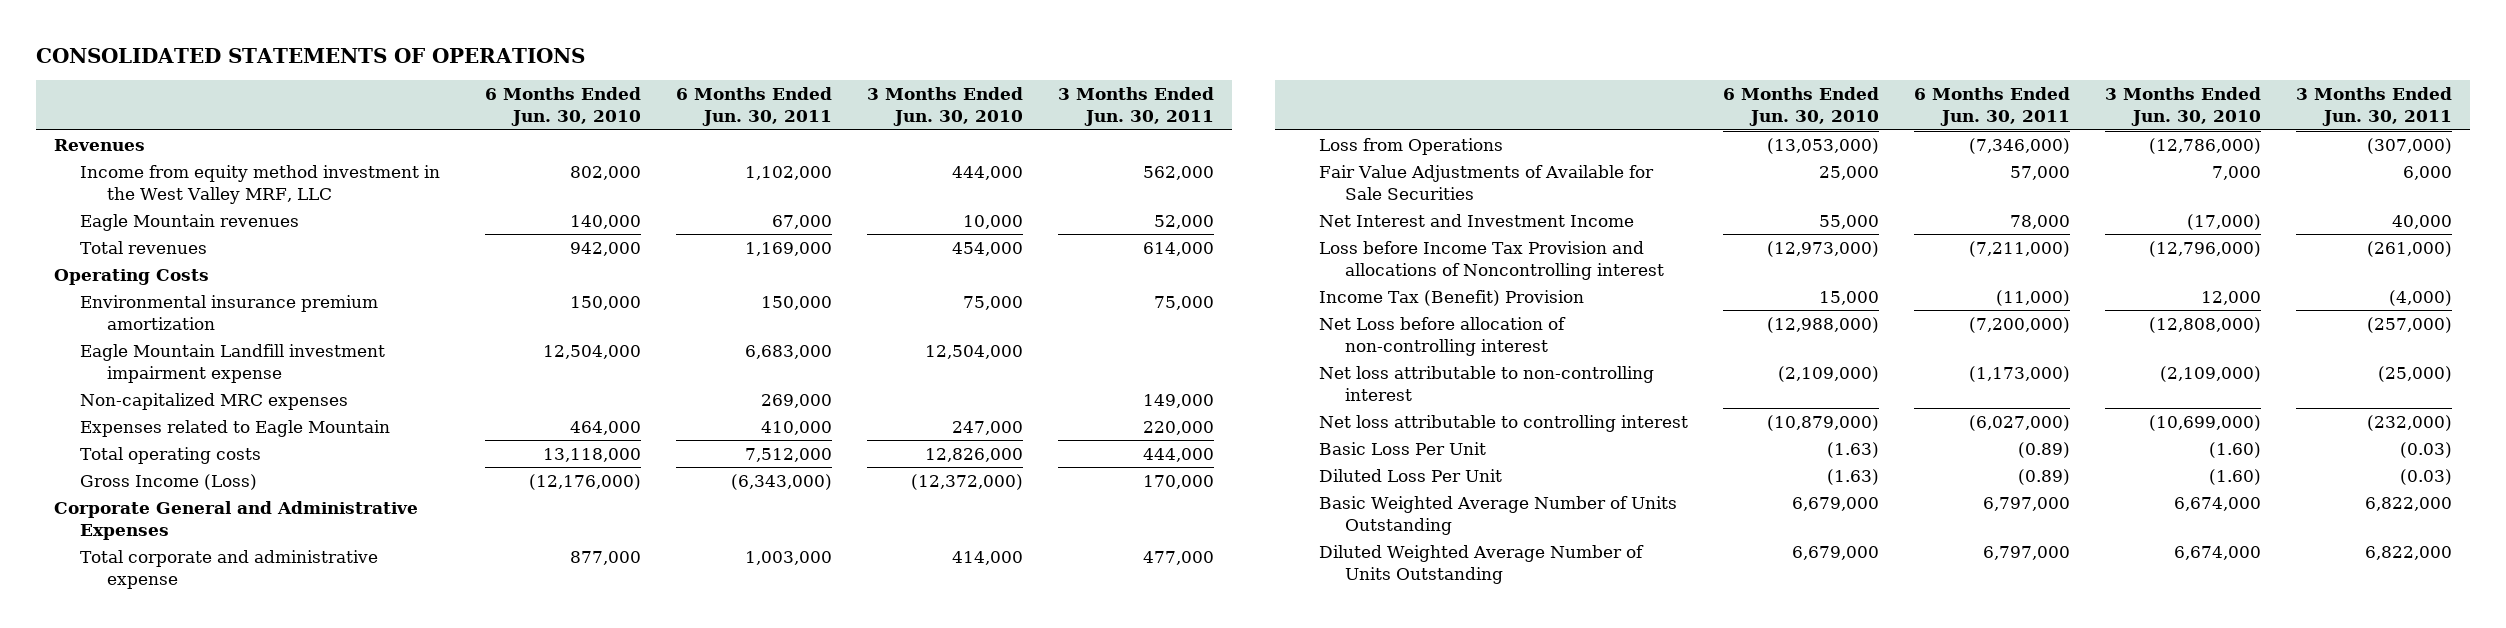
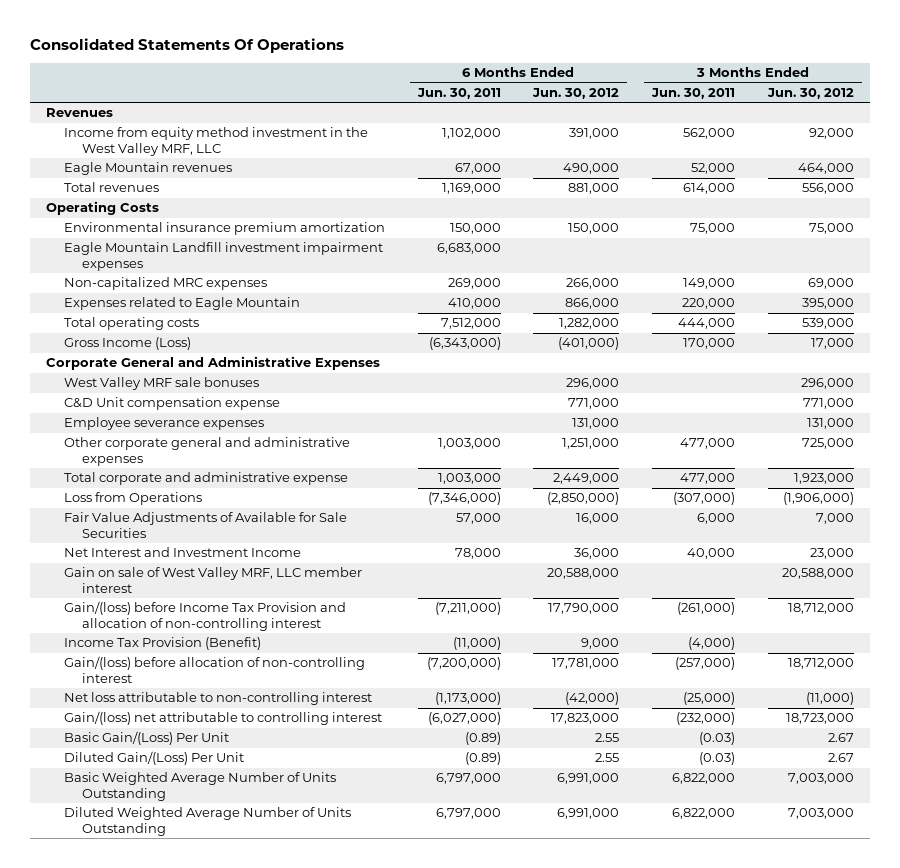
[36,48,586,64] CONSOLIDATED STATEMENTS OF OPERATIONS -> [29,37,344,53] Consolidated Statements Of Operations
[484,87,641,127] 6 Months Ended Jun. 30, 2010 -> none
[866,87,1023,127] 3 Months Ended Jun. 30, 2010 -> none
none -> [532,87,620,99] Jun. 30, 2012
none -> [766,87,854,99] Jun. 30, 2012
[80,343,386,383] Eagle Mountain Landfill investment impairment expense -> [64,242,384,271] Eagle Mountain Landfill investment impairment expenses
none -> [64,377,260,391] West Valley MRF sale bonuses
none -> [64,397,281,411] C&D Unit compensation expense
none -> [64,417,265,431] Employee severance expenses
none -> [64,437,351,466] Other corporate general and administrative expenses
none -> [64,567,363,593] Gain on sale of West Valley MRF, LLC member interest
[1318,240,1664,280] Loss before Income Tax Provision and allocations of Noncontrolling interest -> [64,601,347,631] Gain/(loss) before Income Tax Provision and allocation of non-controlling interest
[1318,289,1584,306] Income Tax (Benefit) Provision -> [64,637,262,651] Income Tax Provision (Benefit)
[1318,316,1566,356] Net Loss before allocation of non-controlling interest -> [64,656,366,683] Gain/(loss) before allocation of non-controlling interest
[1318,414,1688,432] Net loss attributable to controlling interest -> [64,711,383,726] Gain/(loss) net attributable to controlling interest
[1318,441,1486,455] Basic Loss Per Unit -> [64,731,230,746] Basic Gain/(Loss) Per Unit
[1318,468,1502,482] Diluted Loss Per Unit -> [64,751,245,766] Diluted Gain/(Loss) Per Unit

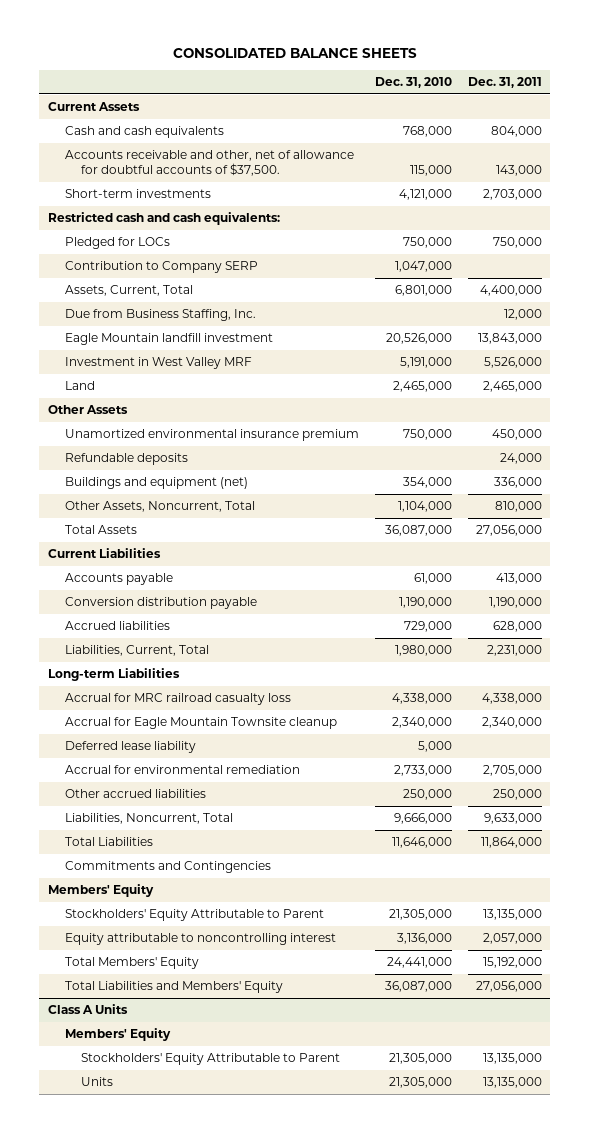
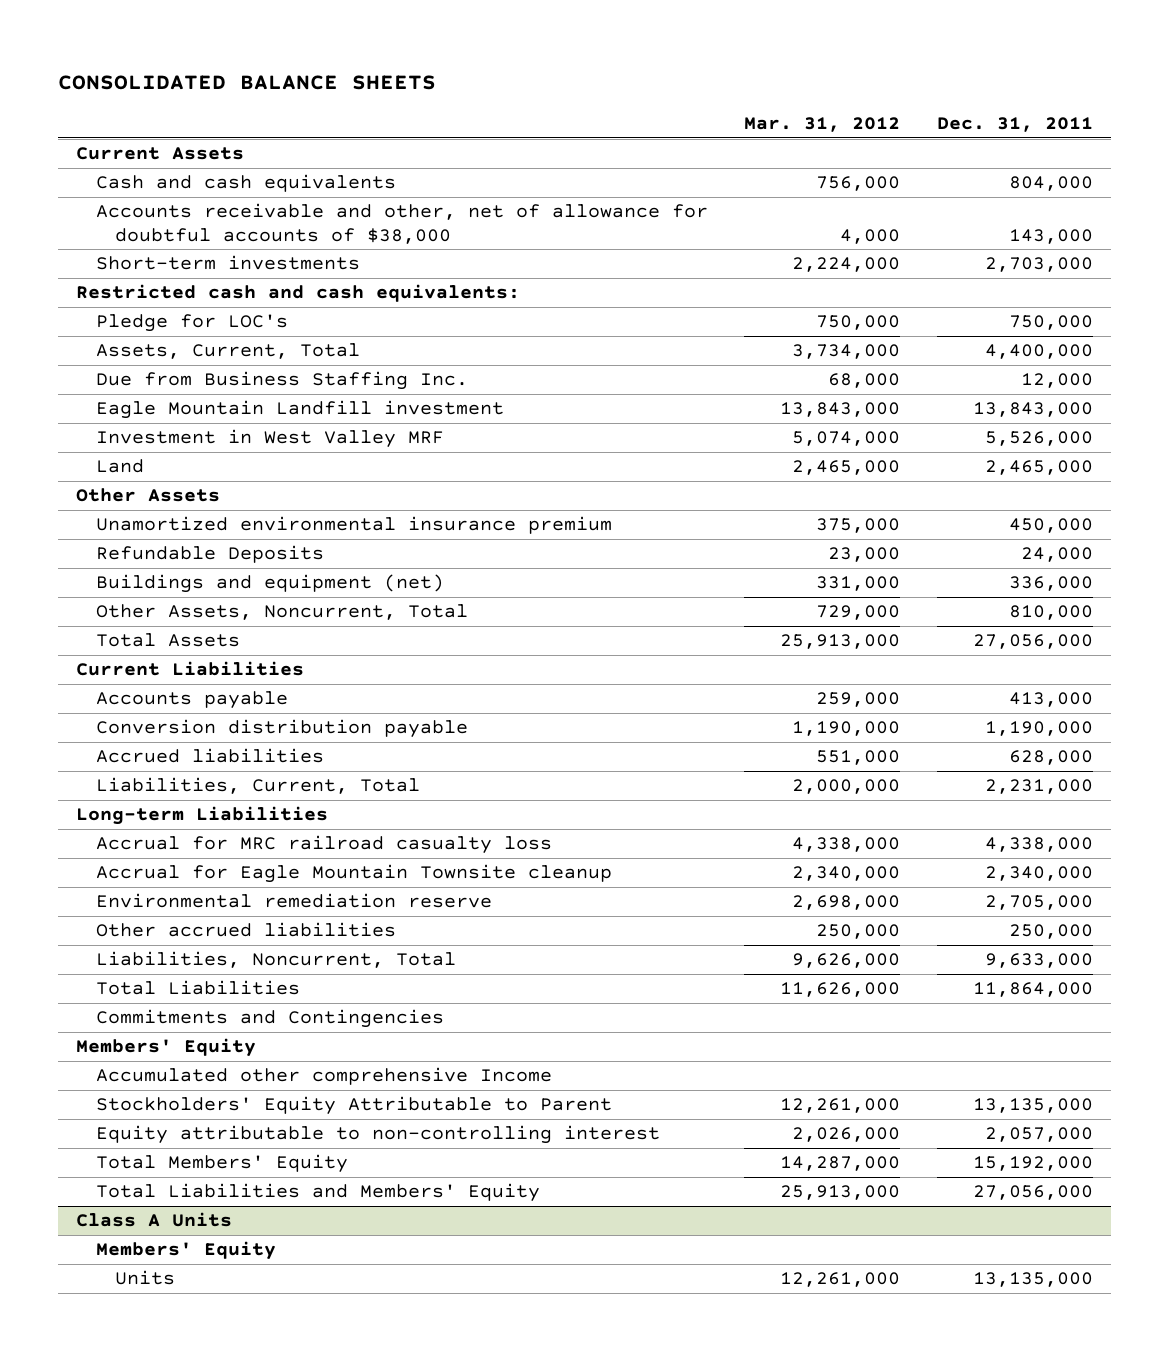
[374,76,452,88] Dec. 31, 2010 -> none
none -> [744,117,901,133] Mar. 31, 2012
[64,150,354,177] Accounts receivable and other, net of allowance for doubtful accounts of $37,500. -> [95,203,708,244] Accounts receivable and other, net of allowance for doubtful accounts of $38,000
[64,261,258,274] Contribution to Company SERP -> none
[64,237,170,250] Pledged for LOCs -> [95,314,288,333] Pledge for LOC's
[64,309,256,322] Due from Business Staffing, Inc. -> [95,371,468,391] Due from Business Staffing Inc.
[64,333,273,346] Eagle Mountain landfill investment -> [95,400,504,420] Eagle Mountain Landfill investment
[64,453,188,466] Refundable deposits -> [95,545,324,564] Refundable Deposits
[64,741,196,754] Deferred lease liability -> none
[64,765,300,775] Accrual for environmental remediation -> [95,893,492,909] Environmental remediation reserve
none -> [95,1067,552,1086] Accumulated other comprehensive Income
[64,933,336,946] Equity attributable to noncontrolling interest -> [95,1125,660,1145] Equity attributable to non-controlling interest
[81,1053,341,1066] Stockholders' Equity Attributable to Parent -> none

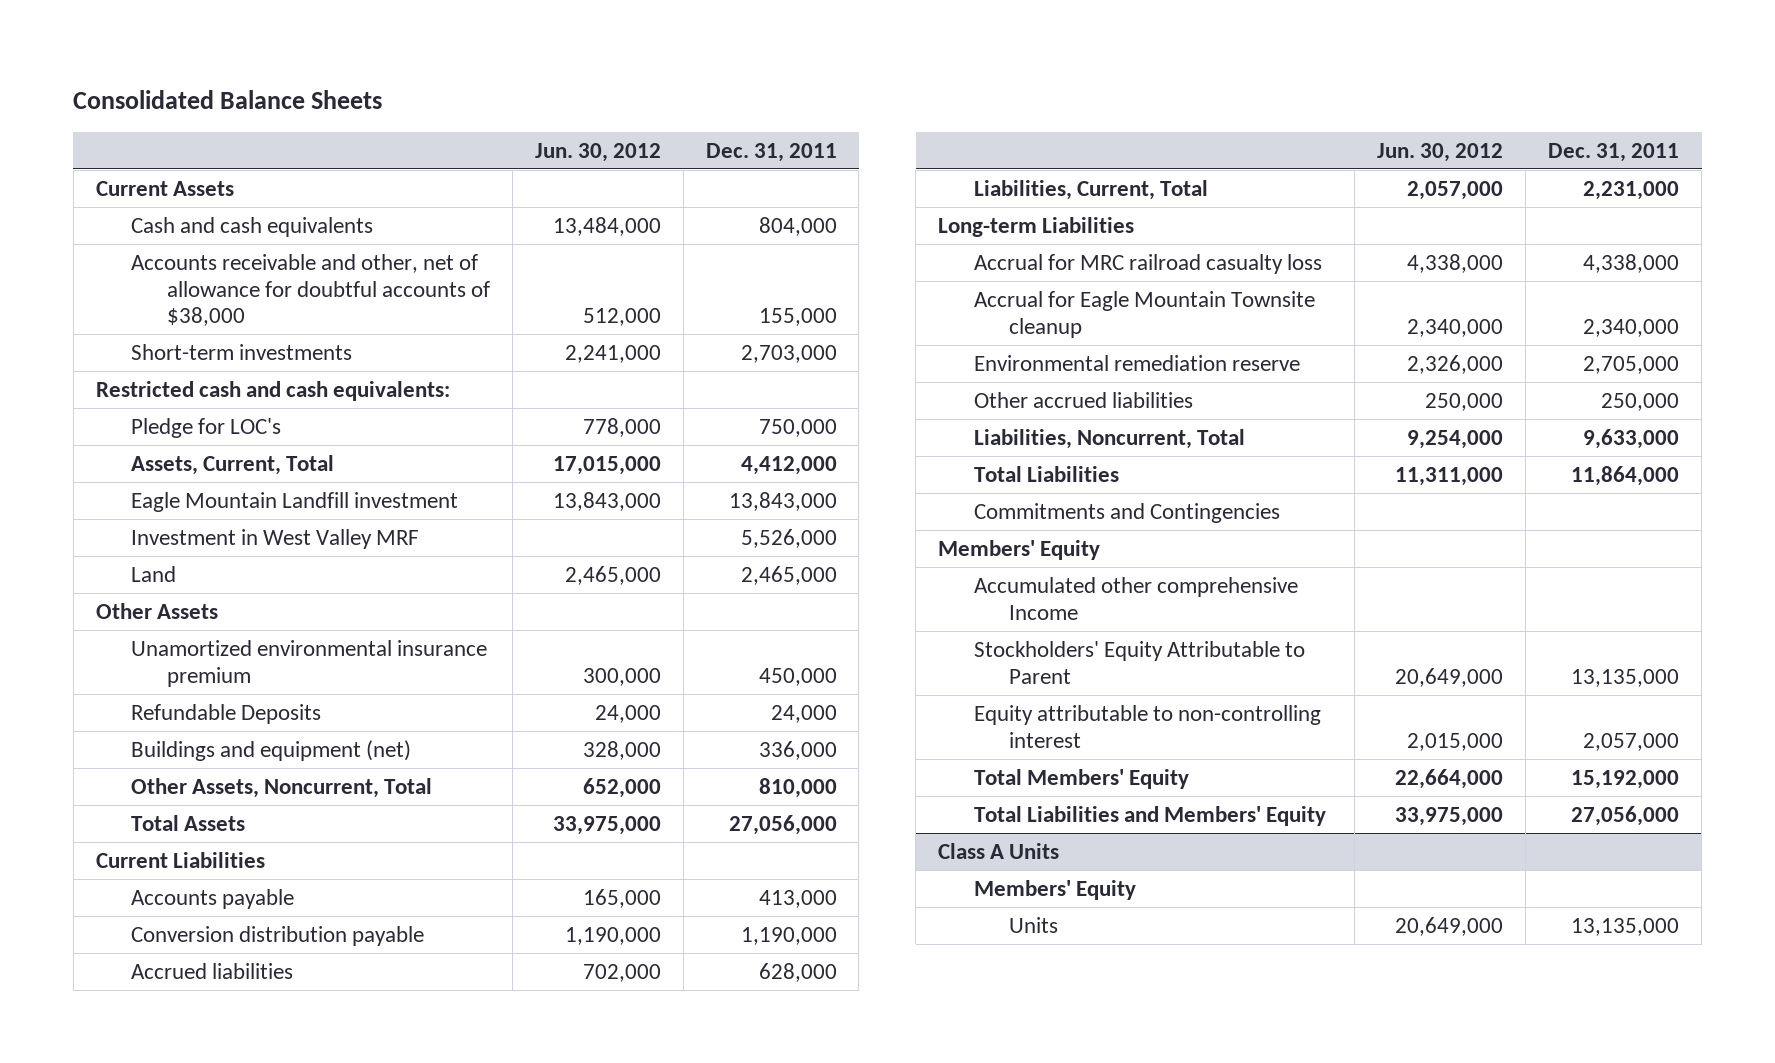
[57,74,436,90] CONSOLIDATED BALANCE SHEETS -> [73,89,383,109] Consolidated Balance Sheets
[744,117,901,133] Mar. 31, 2012 -> none
none -> [534,142,661,162] Jun. 30, 2012
[1008,228,1093,244] 143,000 -> [758,308,837,327] 155,000
[95,371,468,391] Due from Business Staffing Inc. -> none
[984,344,1093,360] 4,400,000 -> [740,456,837,476] 4,412,000

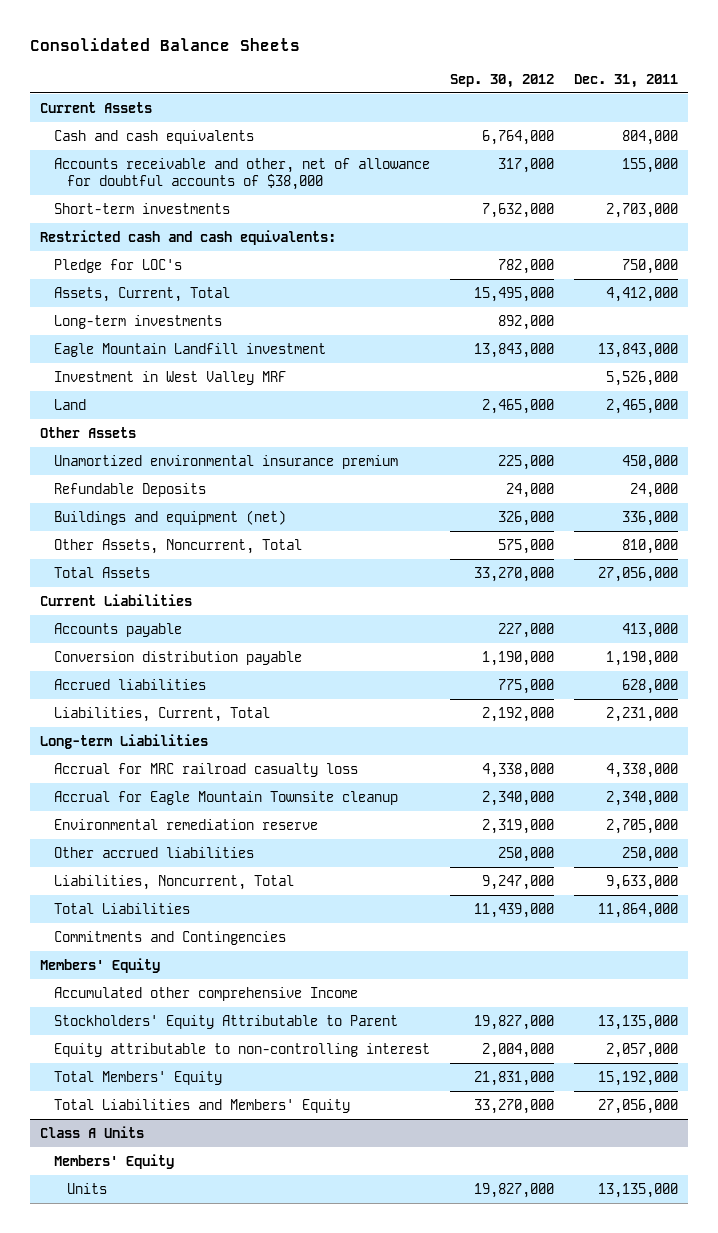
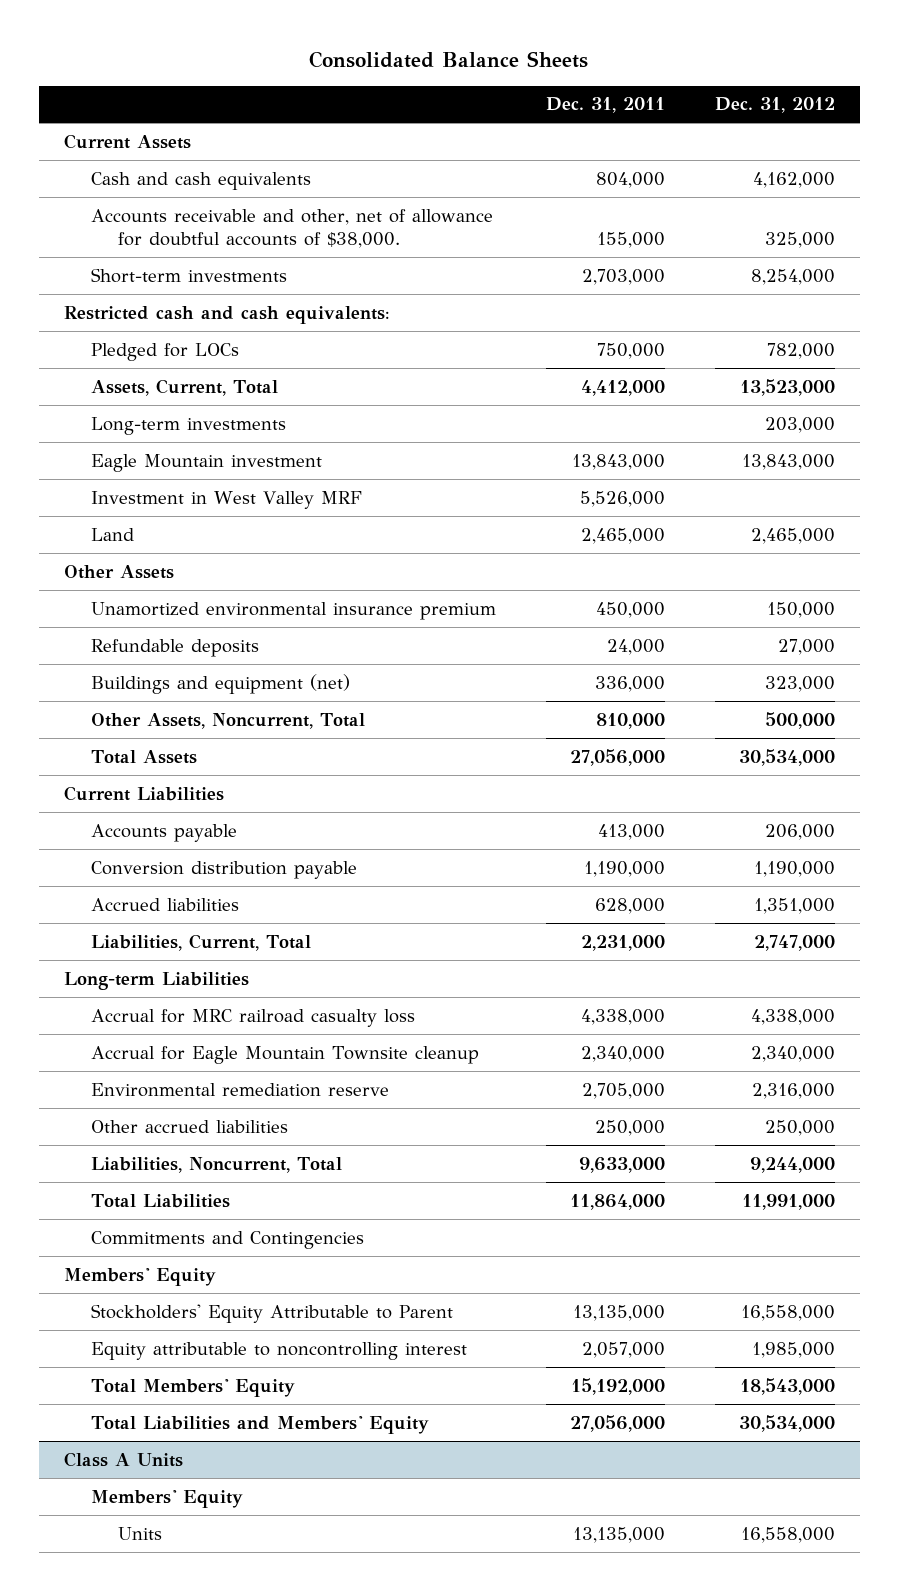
[449,73,554,88] Sep. 30, 2012 -> none
none -> [714,97,835,114] Dec. 31, 2012
[53,157,430,191] Accounts receivable and other, net of allowance for doubtful accounts of $38,000 -> [90,208,493,248] Accounts receivable and other, net of allowance for doubtful accounts of $38,000.
[53,258,182,273] Pledge for LOC's -> [90,342,239,361] Pledged for LOCs
[53,342,326,357] Eagle Mountain Landfill investment -> [90,453,322,472] Eagle Mountain investment
[53,482,206,497] Refundable Deposits -> [90,638,259,657] Refundable deposits
[53,986,358,1001] Accumulated other comprehensive Income -> none
[53,1042,430,1057] Equity attributable to non-controlling interest -> [90,1341,467,1360] Equity attributable to noncontrolling interest

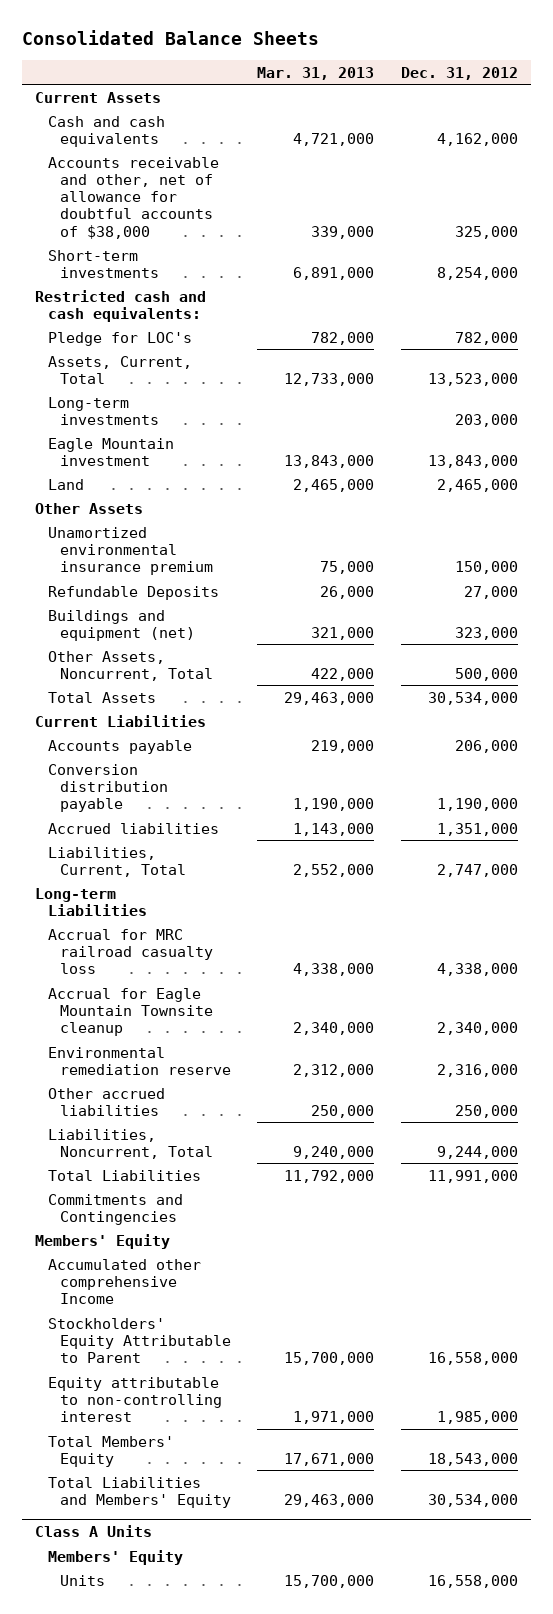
[545,97,665,114] Dec. 31, 2011 -> none
none -> [257,66,375,80] Mar. 31, 2013
[90,208,493,248] Accounts receivable and other, net of allowance for doubtful accounts of $38,000. -> [47,156,219,239] Accounts receivable and other, net of allowance for doubtful accounts of $38,000
[90,342,239,361] Pledged for LOCs -> [47,331,192,346] Pledge for LOC's
[90,490,362,509] Investment in West Valley MRF -> none
[90,638,259,657] Refundable deposits -> [47,585,219,600] Refundable Deposits
none -> [47,1258,201,1305] Accumulated other comprehensive Income
[90,1341,467,1360] Equity attributable to noncontrolling interest -> [47,1376,223,1423] Equity attributable to non-controlling interest

